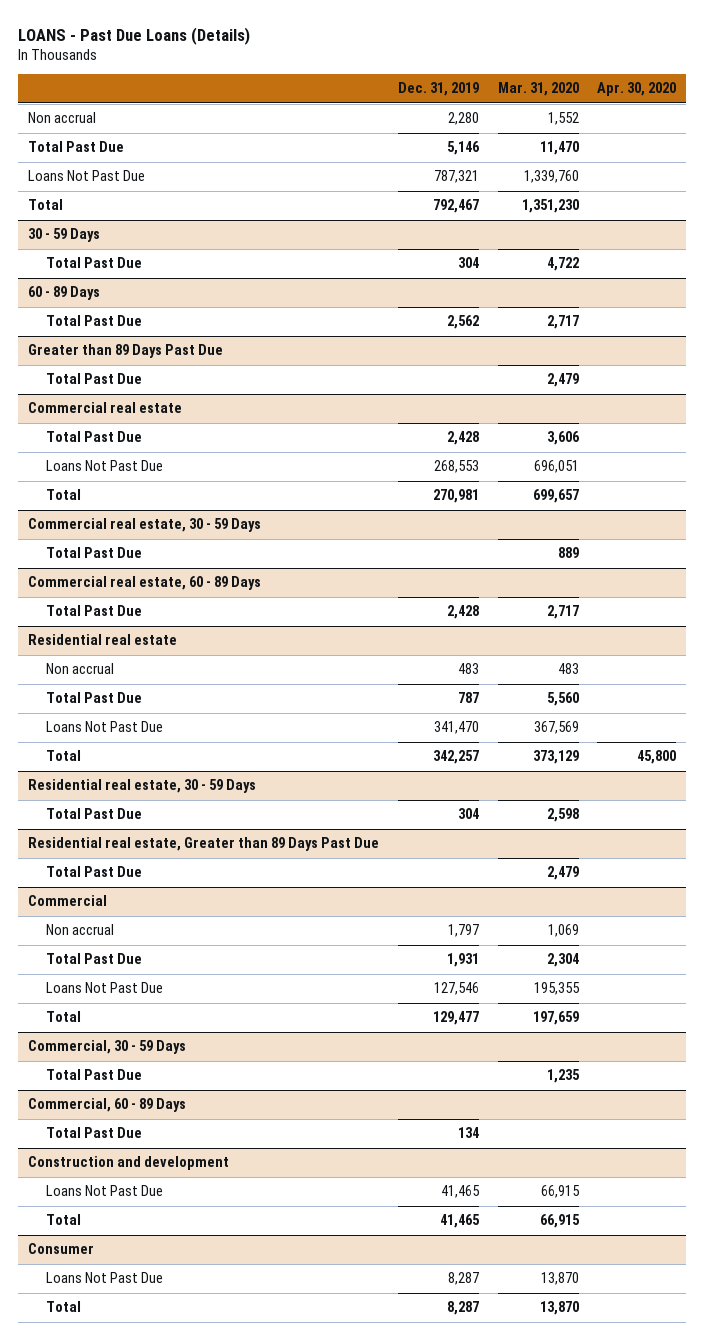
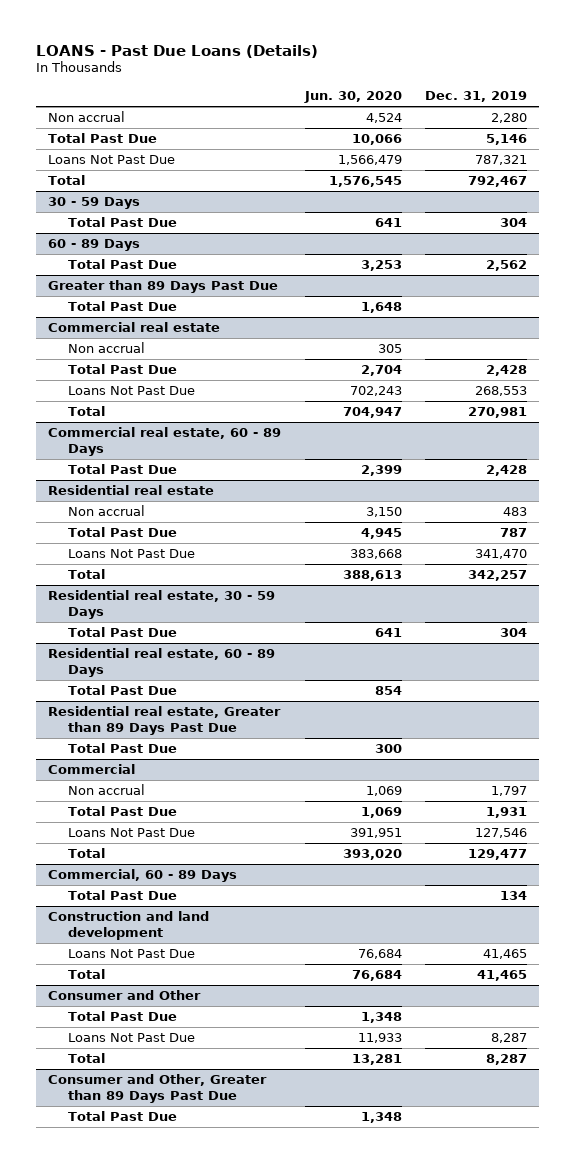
[497,82,579,97] Mar. 31, 2020 -> none
[597,82,677,97] Apr. 30, 2020 -> none
none -> [303,91,402,104] Jun. 30, 2020
none -> [67,342,145,354] Non accrual
[27,518,261,533] Commercial real estate, 30 - 59 Days -> none
[46,547,143,559] Total Past Due -> none
none -> [48,648,276,677] Residential real estate, 60 - 89 Days
none -> [67,685,177,696] Total Past Due
[27,1040,186,1055] Commercial, 30 - 59 Days -> none
[46,1069,143,1081] Total Past Due -> none
[27,1156,229,1171] Construction and development -> [48,911,210,940] Construction and land development
[27,1243,94,1255] Consumer -> [48,990,202,1001] Consumer and Other
none -> [67,1011,177,1022] Total Past Due
none -> [48,1074,268,1103] Consumer and Other, Greater than 89 Days Past Due
none -> [67,1111,177,1122] Total Past Due

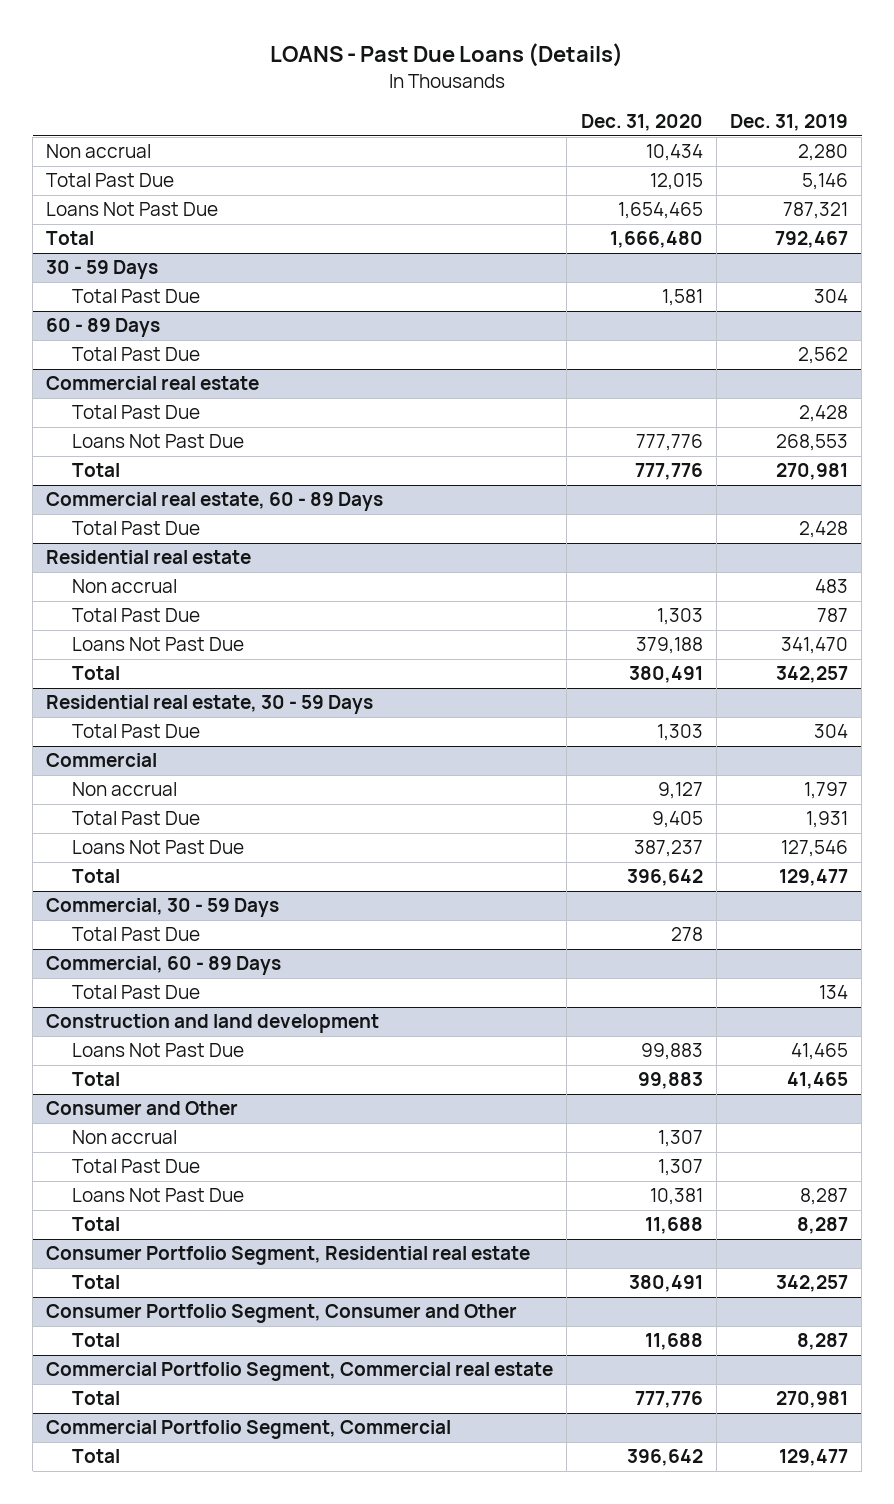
[303,91,402,104] Jun. 30, 2020 -> none
none -> [580,113,703,131] Dec. 31, 2020
[48,280,279,294] Greater than 89 Days Past Due -> none
[67,301,177,312] Total Past Due -> none
[67,342,145,354] Non accrual -> none
[48,648,276,677] Residential real estate, 60 - 89 Days -> none
[67,685,177,696] Total Past Due -> none
[48,706,282,735] Residential real estate, Greater than 89 Days Past Due -> none
[67,743,177,754] Total Past Due -> none
none -> [46,898,280,918] Commercial, 30 - 59 Days
none -> [71,927,200,942] Total Past Due
none -> [71,1130,177,1145] Non accrual
[48,1074,268,1103] Consumer and Other, Greater than 89 Days Past Due -> none
[67,1111,177,1122] Total Past Due -> none
none -> [46,1246,531,1266] Consumer Portfolio Segment, Residential real estate
none -> [71,1275,120,1290] Total
none -> [46,1304,518,1324] Consumer Portfolio Segment, Consumer and Other
none -> [71,1333,120,1348] Total
none -> [46,1362,554,1382] Commercial Portfolio Segment, Commercial real estate
none -> [71,1391,120,1406] Total
none -> [46,1420,452,1440] Commercial Portfolio Segment, Commercial
none -> [71,1449,120,1464] Total

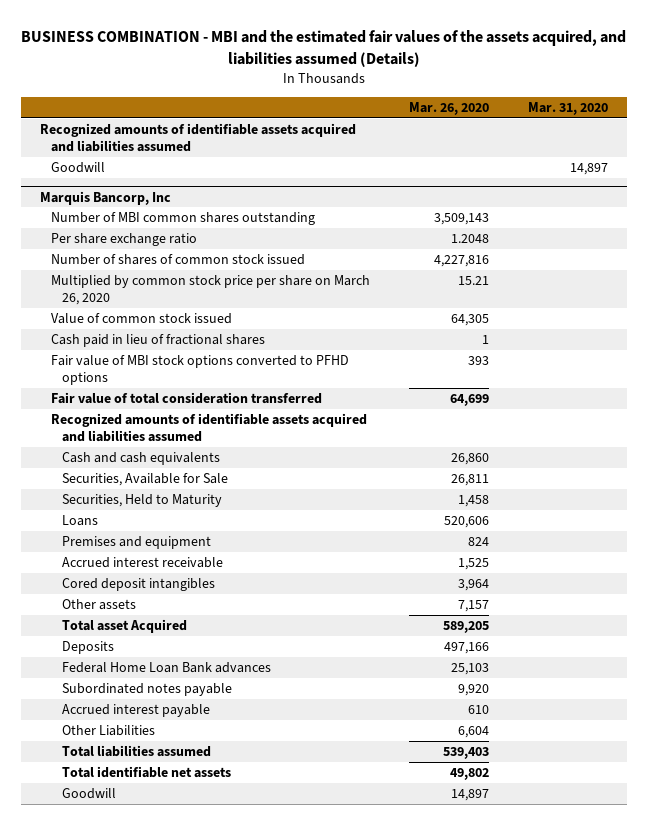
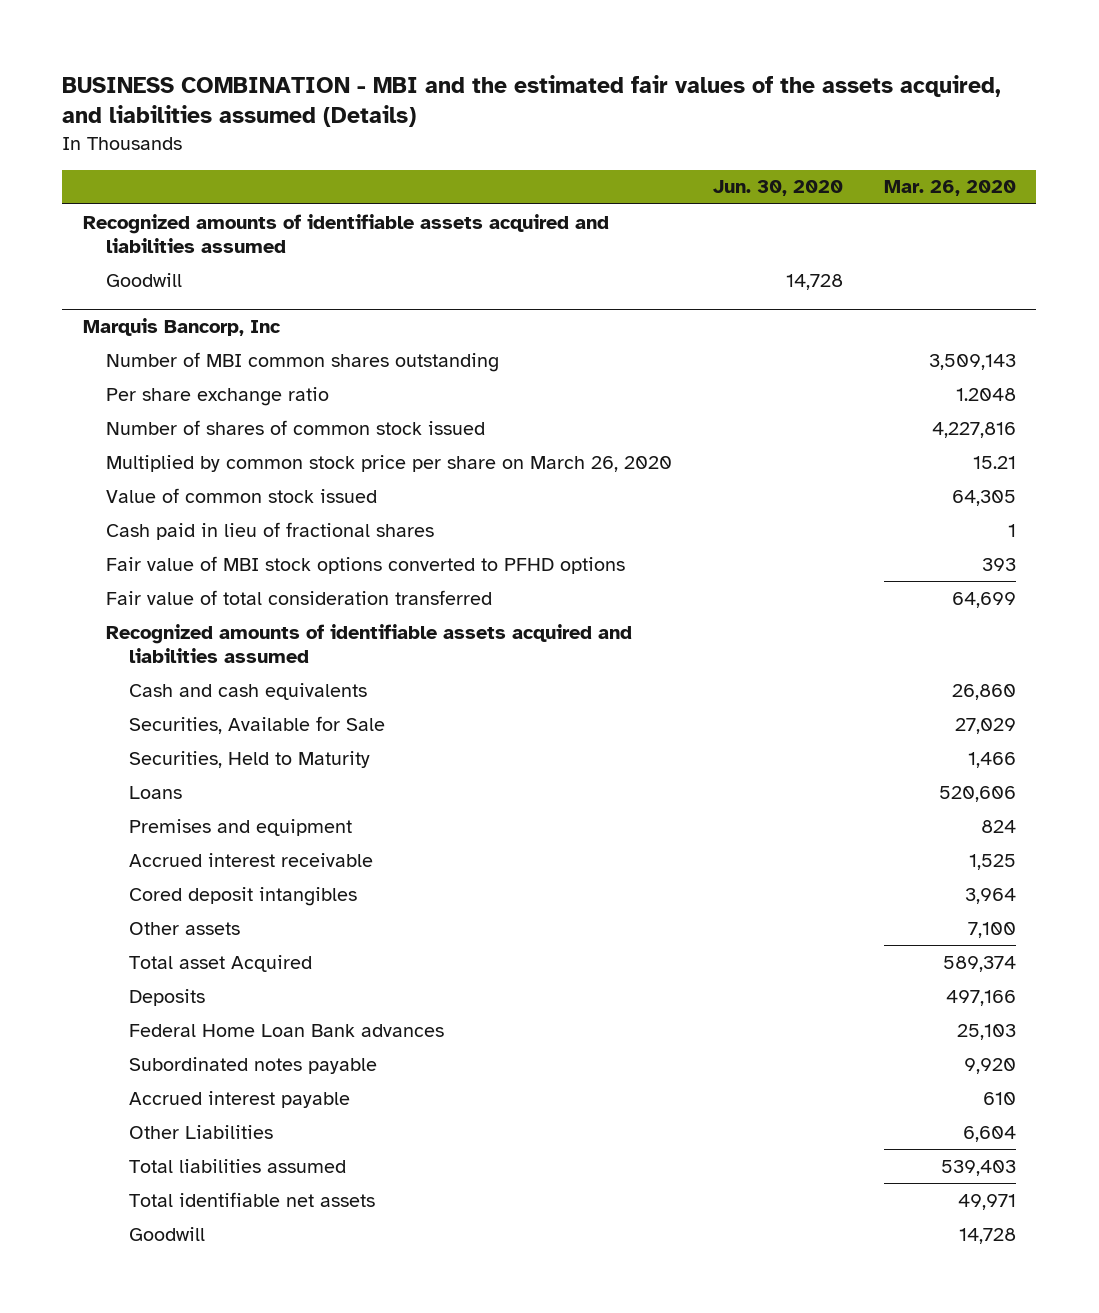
[527,102,608,116] Mar. 31, 2020 -> none
none -> [712,180,843,197] Jun. 30, 2020
[451,474,490,487] 26,811 -> [954,717,1016,734] 27,029
[458,495,490,508] 1,458 -> [967,751,1016,768] 1,466
[458,600,490,613] 7,157 -> [967,921,1016,938] 7,100
[443,621,490,634] 589,205 -> [942,955,1016,972] 589,374
[450,768,490,781] 49,802 -> [957,1193,1016,1210] 49,971
[451,789,490,802] 14,897 -> [958,1227,1016,1244] 14,728

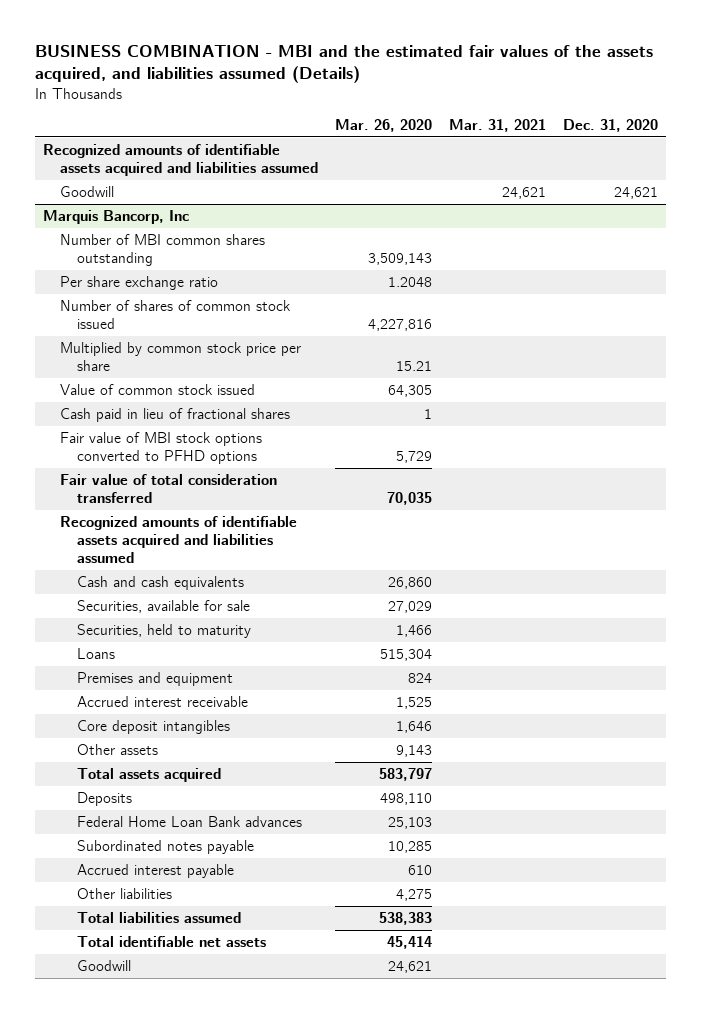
[712,180,843,197] Jun. 30, 2020 -> none
none -> [448,118,546,132] Mar. 31, 2021
none -> [562,118,658,132] Dec. 31, 2020
[106,454,673,472] Multiplied by common stock price per share on March 26, 2020 -> [60,341,302,372] Multiplied by common stock price per share
[981,557,1016,571] 393 -> [395,451,432,464] 5,729
[951,591,1016,608] 64,699 -> [386,492,432,506] 70,035
[129,715,386,734] Securities, Available for Sale -> [77,599,251,613] Securities, available for sale
[129,750,371,768] Securities, Held to Maturity -> [77,623,252,638] Securities, held to maturity
[938,785,1016,802] 520,606 -> [379,648,432,661] 515,304
[129,886,358,906] Cored deposit intangibles -> [77,719,231,734] Core deposit intangibles
[964,887,1016,904] 3,964 -> [395,720,432,733] 1,646
[967,921,1016,938] 7,100 -> [395,744,432,757] 9,143
[129,954,313,972] Total asset Acquired -> [77,767,222,782] Total assets acquired
[942,955,1016,972] 589,374 -> [378,767,432,781] 583,797
[945,989,1016,1006] 497,166 -> [379,792,432,805] 498,110
[963,1057,1016,1074] 9,920 -> [387,840,432,853] 10,285
[129,1124,274,1139] Other Liabilities -> [77,887,173,899] Other liabilities
[962,1125,1016,1142] 6,604 -> [395,888,432,901] 4,275
[940,1159,1016,1176] 539,403 -> [378,911,432,925] 538,383
[957,1193,1016,1210] 49,971 -> [386,935,432,949] 45,414
[958,1227,1016,1244] 14,728 -> [387,960,432,973] 24,621

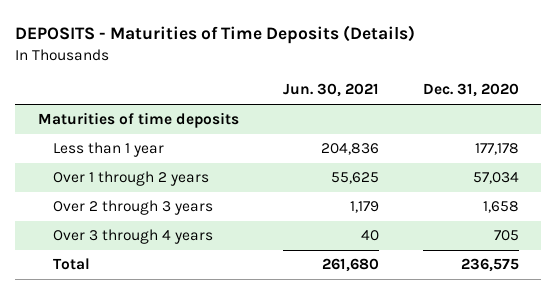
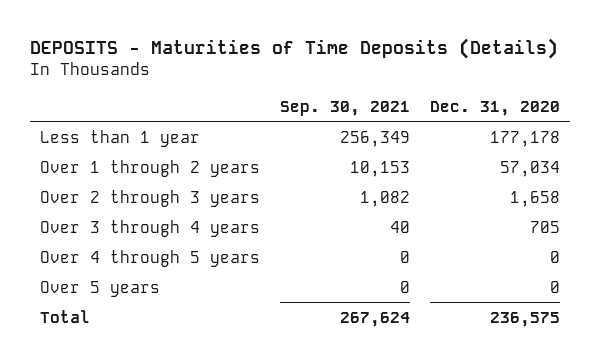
[282,83,379,98] Jun. 30, 2021 -> none
none -> [279,100,410,116] Sep. 30, 2021
[37,112,239,129] Maturities of time deposits -> none
none -> [40,249,261,267] Over 4 through 5 years
none -> [40,280,161,297] Over 5 years

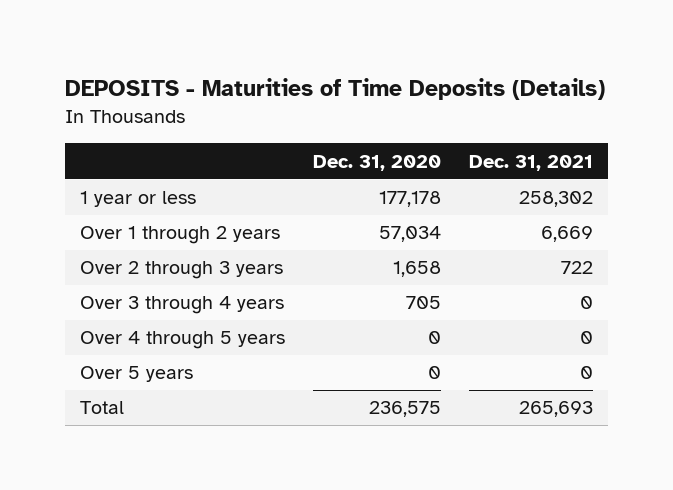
[279,100,410,116] Sep. 30, 2021 -> none
none -> [469,154,594,171] Dec. 31, 2021
[40,129,201,147] Less than 1 year -> [79,191,196,208] 1 year or less

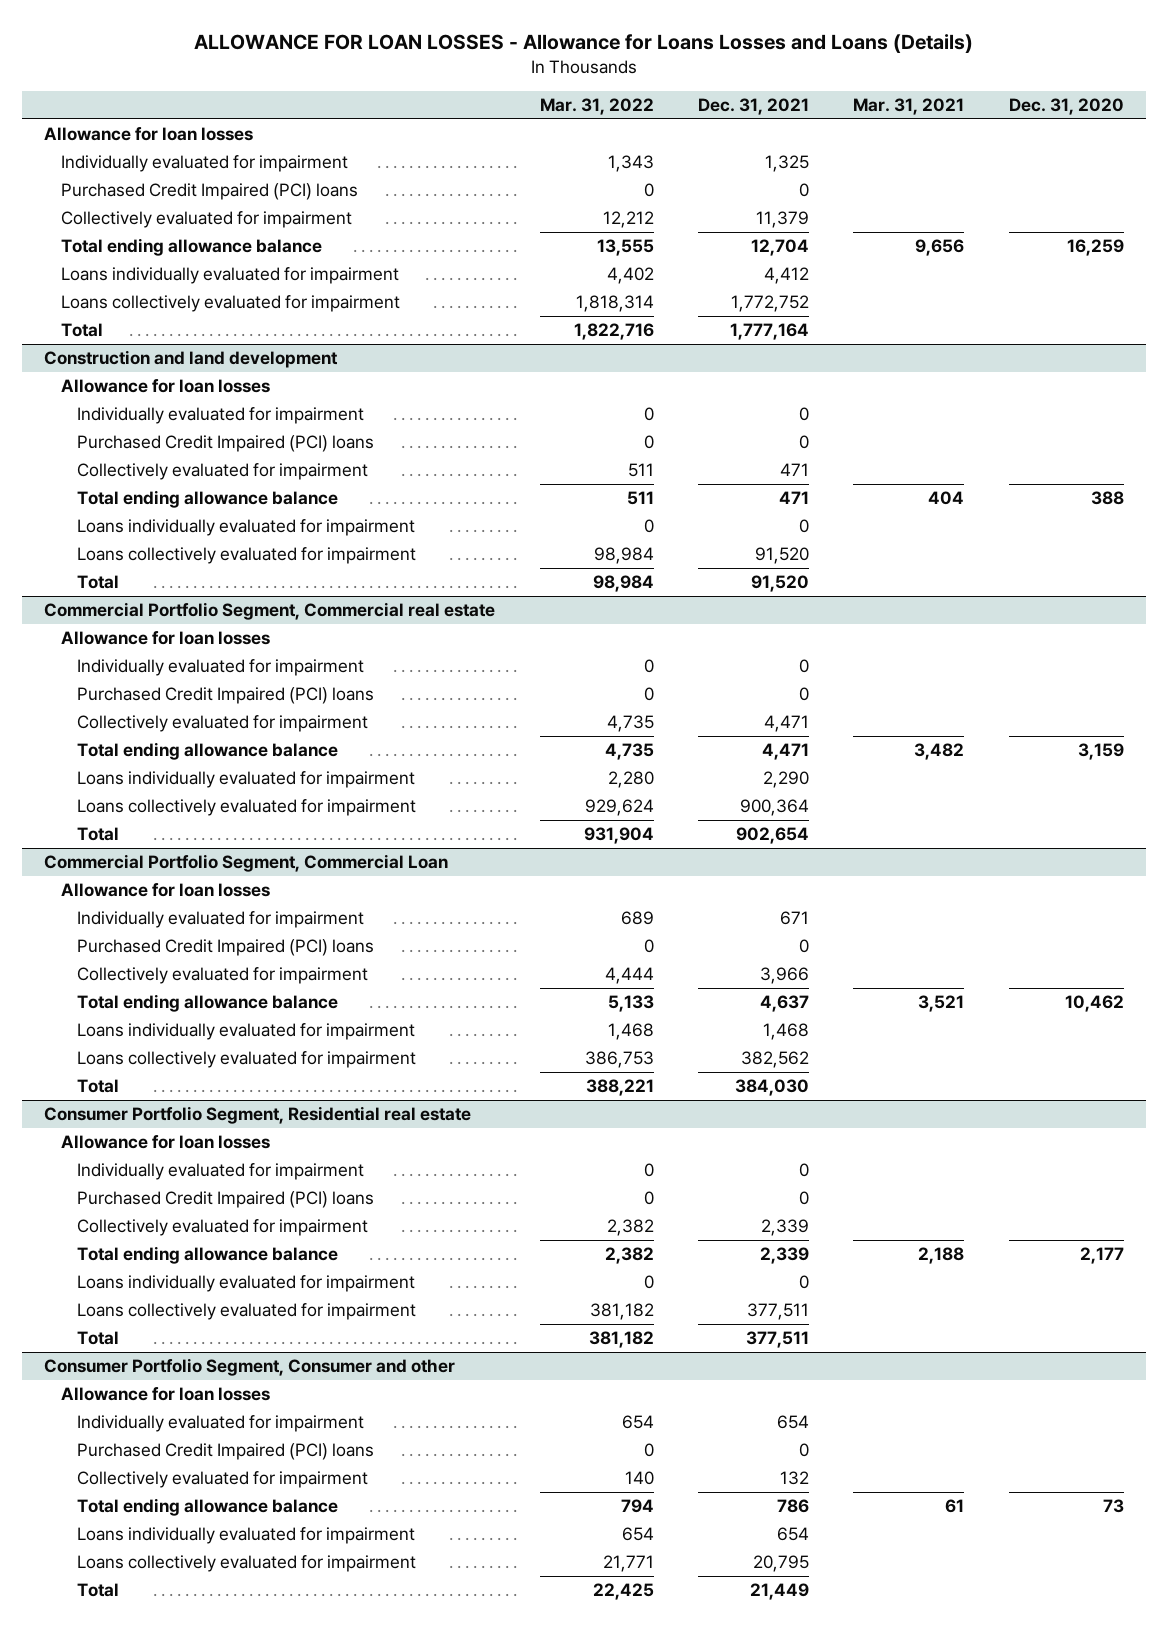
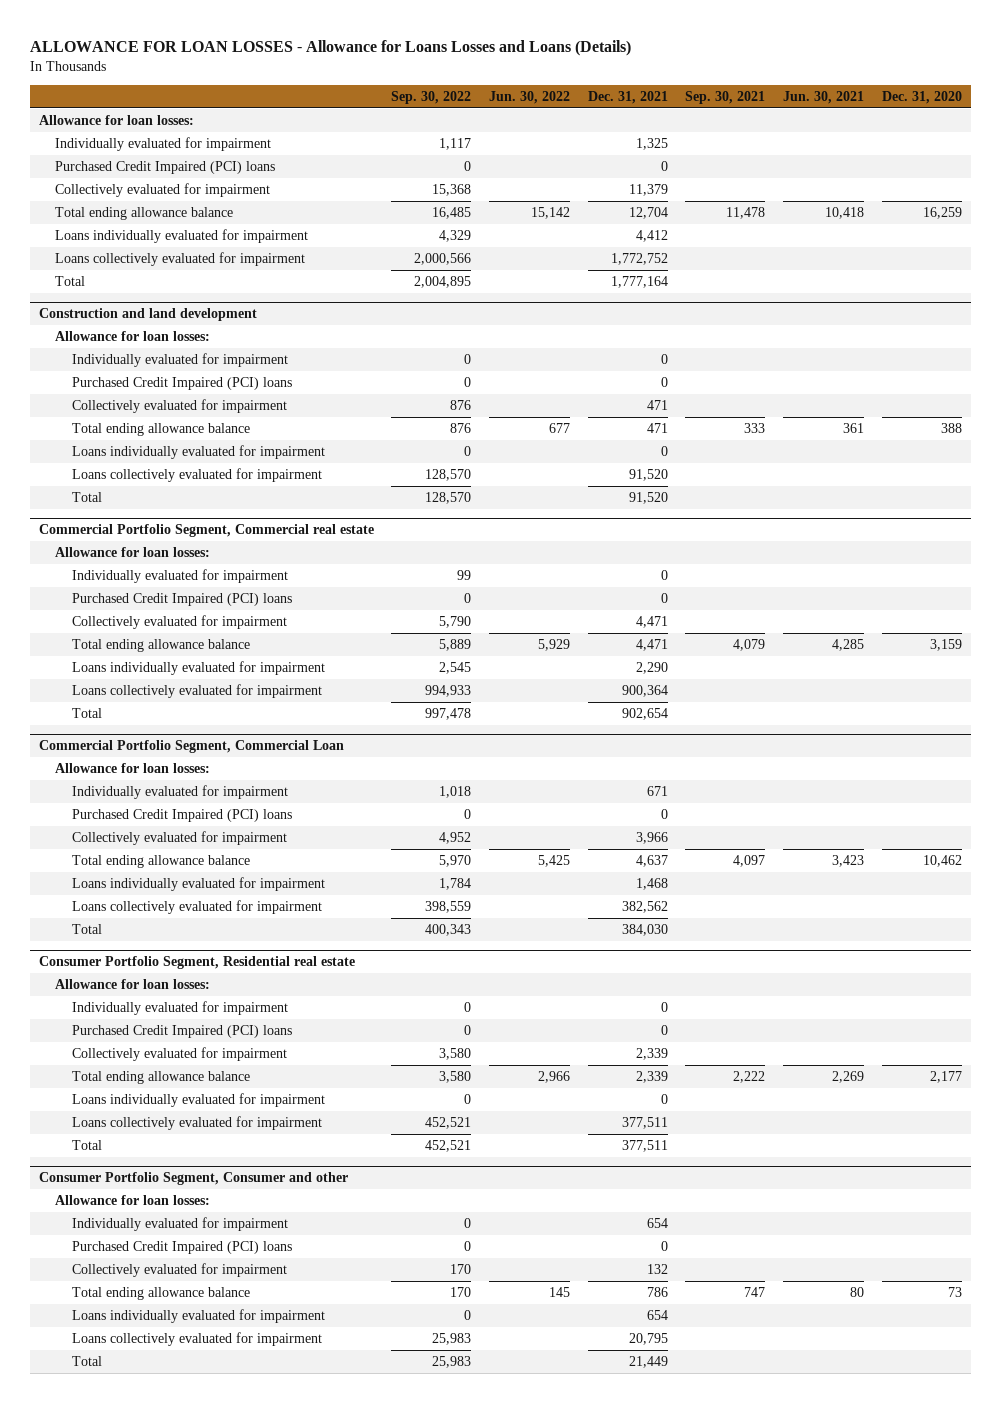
[539,98,654,116] Mar. 31, 2022 -> none
[853,98,965,116] Mar. 31, 2021 -> none
none -> [391,91,472,105] Sep. 30, 2022
none -> [489,91,571,105] Jun. 30, 2022
none -> [685,91,766,105] Sep. 30, 2021
none -> [783,91,865,105] Jun. 30, 2021
[44,127,254,142] Allowance for loan losses -> [38,115,194,126] Allowance for loan losses:
[60,379,270,394] Allowance for loan losses -> [55,331,211,342] Allowance for loan losses:
[60,631,270,646] Allowance for loan losses -> [55,547,211,558] Allowance for loan losses:
[60,883,270,898] Allowance for loan losses -> [55,763,211,774] Allowance for loan losses:
[60,1135,270,1150] Allowance for loan losses -> [55,979,211,990] Allowance for loan losses:
[60,1387,270,1402] Allowance for loan losses -> [55,1195,211,1206] Allowance for loan losses:

